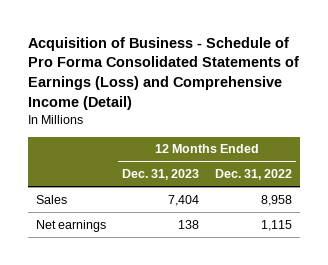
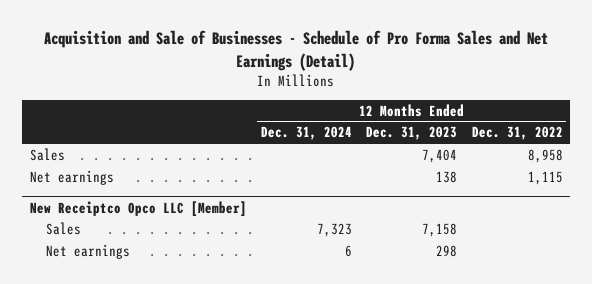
[28,36,300,110] Acquisition of Business - Schedule of Pro Forma Consolidated Statements of Earnings (Loss) and Comprehensive Income (Detail) -> [44,30,549,71] Acquisition and Sale of Businesses - Schedule of Pro Forma Sales and Net Earnings (Detail)
none -> [260,126,352,141] Dec. 31, 2024
none -> [29,200,247,217] New Receiptco Opco LLC [Member]
none -> [45,221,81,235] Sales
none -> [45,243,130,259] Net earnings

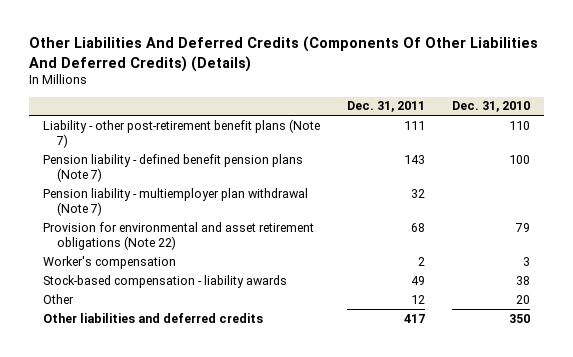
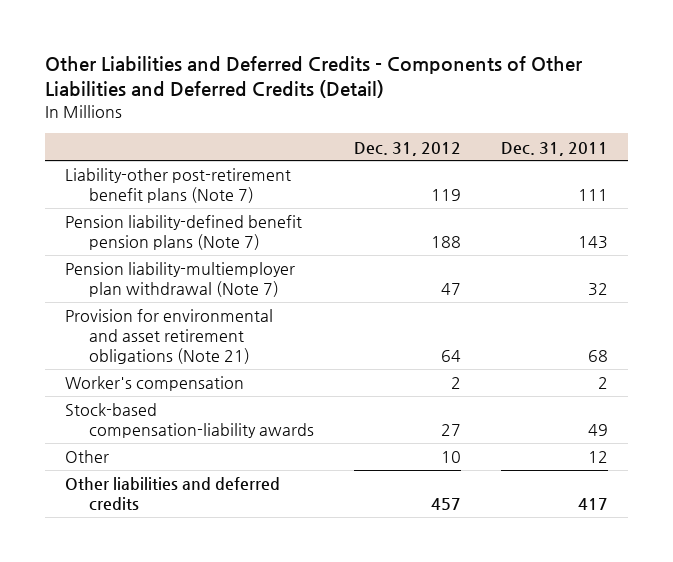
[29,36,539,72] Other Liabilities And Deferred Credits (Components Of Other Liabilities And Deferred Credits) (Details) -> [45,56,583,99] Other Liabilities and Deferred Credits - Components of Other Liabilities and Deferred Credits (Detail)
[452,101,531,113] Dec. 31, 2010 -> none
none -> [354,141,462,156] Dec. 31, 2012
[42,118,320,149] Liability - other post-retirement benefit plans (Note 7) -> [65,168,292,204] Liability-other post-retirement benefit plans (Note 7)
[42,153,303,183] Pension liability - defined benefit pension plans (Note 7) -> [65,215,303,251] Pension liability-defined benefit pension plans (Note 7)
[42,187,308,217] Pension liability - multiemployer plan withdrawal (Note 7) -> [65,262,296,298] Pension liability-multiemployer plan withdrawal (Note 7)
[42,221,314,251] Provision for environmental and asset retirement obligations (Note 22) -> [65,309,274,365] Provision for environmental and asset retirement obligations (Note 21)
[42,274,287,288] Stock-based compensation - liability awards -> [65,403,315,439] Stock-based compensation-liability awards

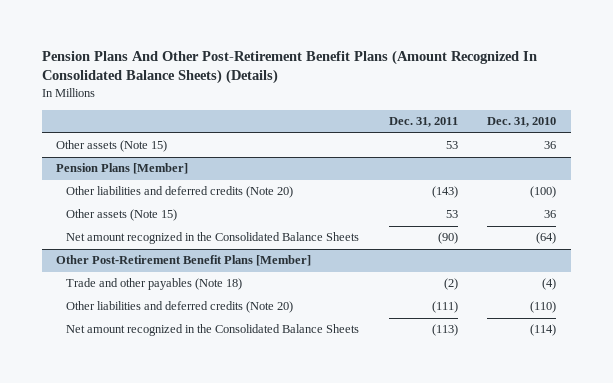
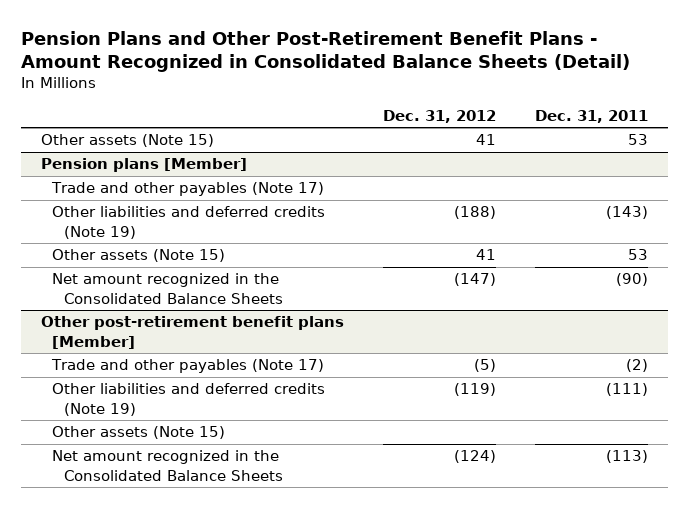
[41,50,537,85] Pension Plans And Other Post-Retirement Benefit Plans (Amount Recognized In Consolidated Balance Sheets) (Details) -> [21,30,631,73] Pension Plans and Other Post-Retirement Benefit Plans - Amount Recognized in Consolidated Balance Sheets (Detail)
[487,117,557,128] Dec. 31, 2010 -> none
none -> [383,109,497,123] Dec. 31, 2012
[56,163,189,175] Pension Plans [Member] -> [40,158,247,173] Pension plans [Member]
none -> [51,182,325,197] Trade and other payables (Note 17)
[66,186,294,199] Other liabilities and deferred credits (Note 20) -> [52,206,326,239] Other liabilities and deferred credits (Note 19)
[56,255,312,267] Other Post-Retirement Benefit Plans [Member] -> [40,316,344,349] Other post-retirement benefit plans [Member]
[66,278,243,291] Trade and other payables (Note 18) -> [51,359,325,374] Trade and other payables (Note 17)
[66,301,294,314] Other liabilities and deferred credits (Note 20) -> [52,383,326,416] Other liabilities and deferred credits (Note 19)
none -> [52,426,226,440] Other assets (Note 15)

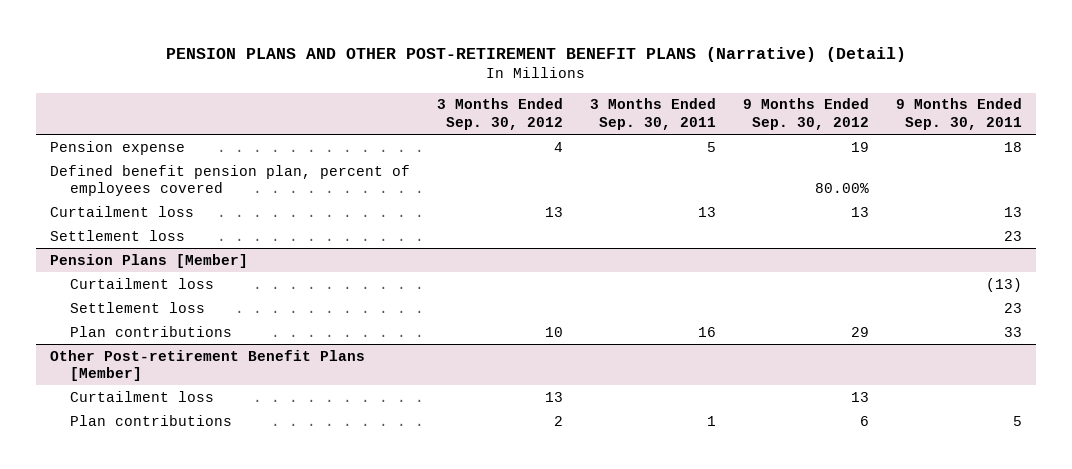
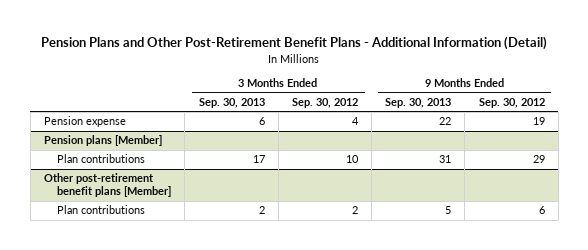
[166,46,907,62] PENSION PLANS AND OTHER POST-RETIREMENT BENEFIT PLANS (Narrative) (Detail) -> [41,36,548,51] Pension Plans and Other Post-Retirement Benefit Plans - Additional Information (Detail)
[590,98,717,131] 3 Months Ended Sep. 30, 2011 -> none
[896,98,1023,131] 9 Months Ended Sep. 30, 2011 -> none
none -> [198,97,265,108] Sep. 30, 2013
none -> [385,97,452,108] Sep. 30, 2013
[49,164,410,197] Defined benefit pension plan, percent of employees covered -> none
[49,205,194,217] Curtailment loss -> none
[49,229,185,241] Settlement loss -> none
[70,277,215,289] Curtailment loss -> none
[70,301,206,313] Settlement loss -> none
[49,253,248,268] Pension Plans [Member] -> [43,135,162,147] Pension plans [Member]
[70,390,215,402] Curtailment loss -> none
[49,349,365,382] Other Post-retirement Benefit Plans [Member] -> [43,173,172,198] Other post-retirement benefit plans [Member]

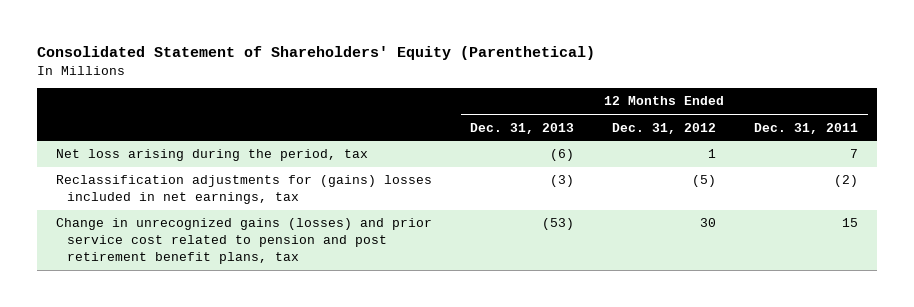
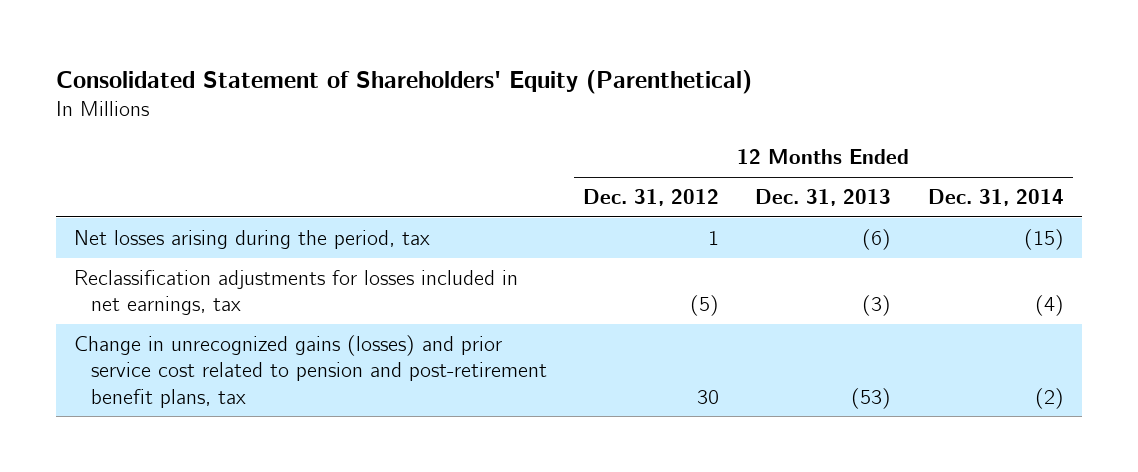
[754,122,859,134] Dec. 31, 2011 -> none
none -> [927,189,1064,207] Dec. 31, 2014
[56,149,369,162] Net loss arising during the period, tax -> [74,230,431,250] Net losses arising during the period, tax
[56,175,433,205] Reclassification adjustments for (gains) losses included in net earnings, tax -> [74,270,519,316] Reclassification adjustments for losses included in net earnings, tax
[56,218,433,265] Change in unrecognized gains (losses) and prior service cost related to pension and post retirement benefit plans, tax -> [74,335,547,408] Change in unrecognized gains (losses) and prior service cost related to pension and post-retirement benefit plans, tax

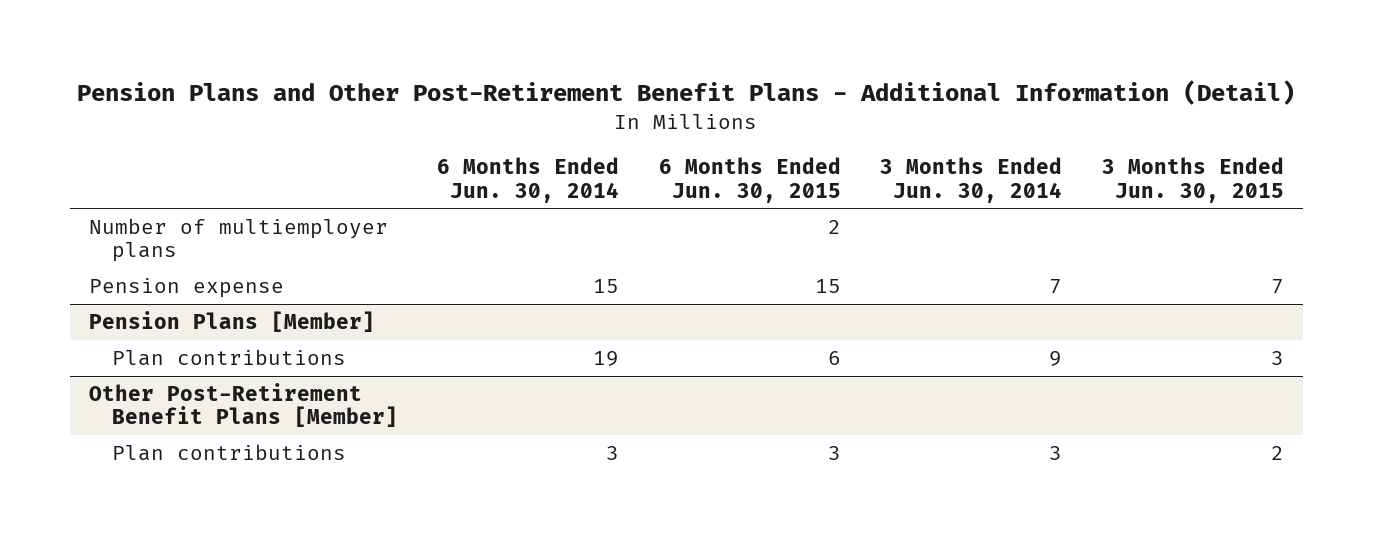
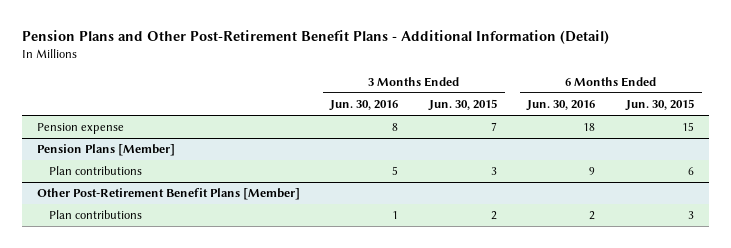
[437,156,620,203] 6 Months Ended Jun. 30, 2014 -> none
[880,156,1063,203] 3 Months Ended Jun. 30, 2014 -> none
none -> [329,100,399,112] Jun. 30, 2016
none -> [526,100,596,112] Jun. 30, 2016
[89,217,389,263] Number of multiemployer plans -> none

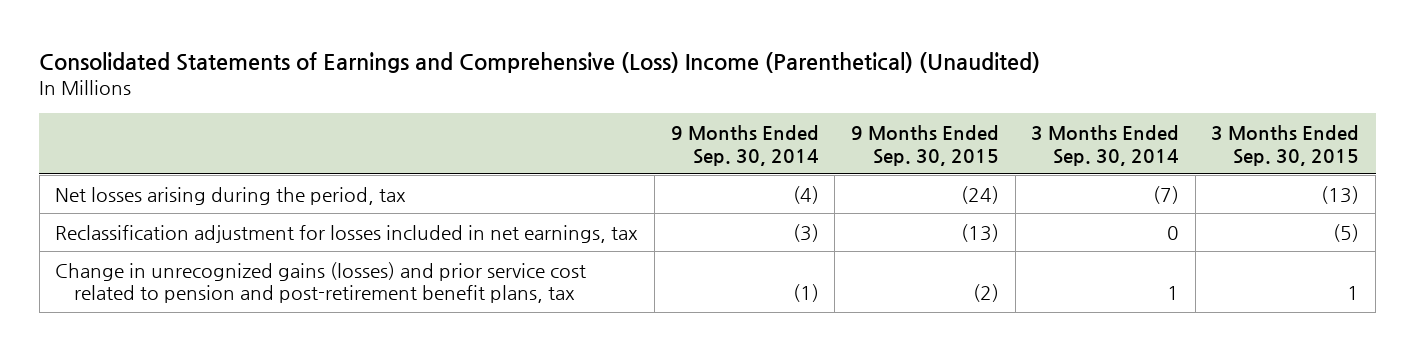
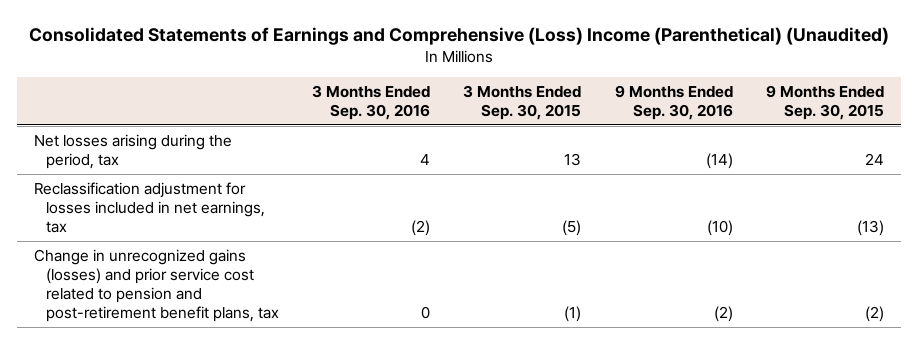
[670,124,819,166] 9 Months Ended Sep. 30, 2014 -> none
[1031,124,1180,166] 3 Months Ended Sep. 30, 2014 -> none
none -> [311,85,430,121] 3 Months Ended Sep. 30, 2016
none -> [614,85,733,121] 9 Months Ended Sep. 30, 2016
[960,185,999,204] (24) -> [864,152,884,165] 24
[1321,185,1360,204] (13) -> [564,152,582,166] 13
[1347,286,1360,301] 1 -> [564,306,582,323] (1)

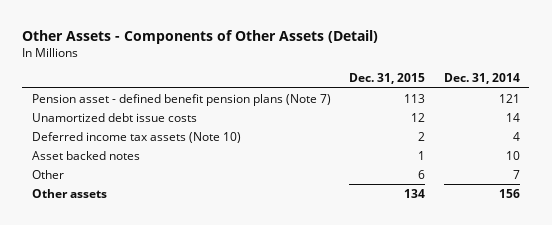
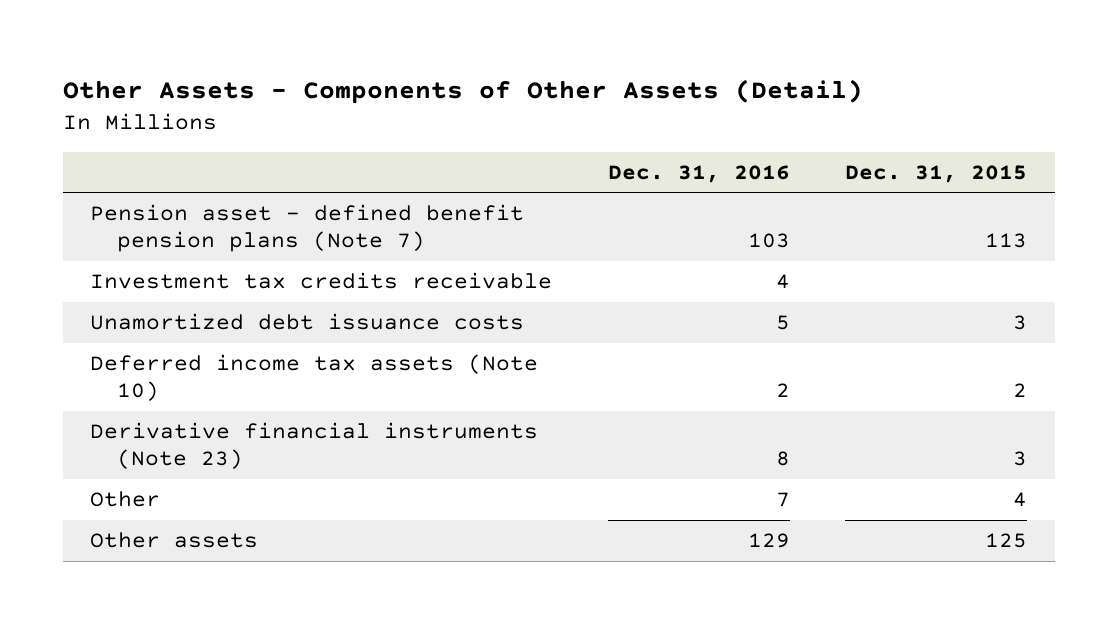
[443,73,520,85] Dec. 31, 2014 -> none
none -> [607,164,790,183] Dec. 31, 2016
none -> [90,272,553,290] Investment tax credits receivable
[31,112,197,122] Unamortized debt issue costs -> [90,313,525,331] Unamortized debt issuance costs
[411,112,426,122] 12 -> [1013,315,1028,331] 3
[31,150,140,160] Asset backed notes -> none
none -> [90,422,539,470] Derivative financial instruments (Note 23)
[418,169,426,179] 6 -> [1013,492,1028,508] 4
[404,188,426,198] 134 -> [985,533,1028,549] 125

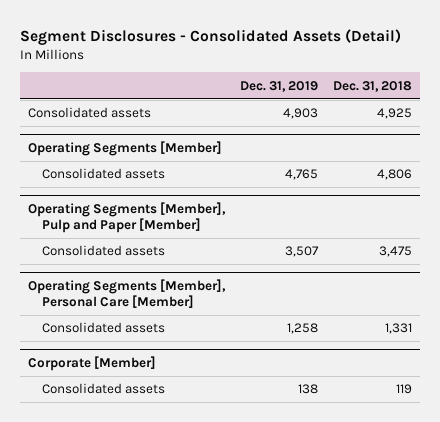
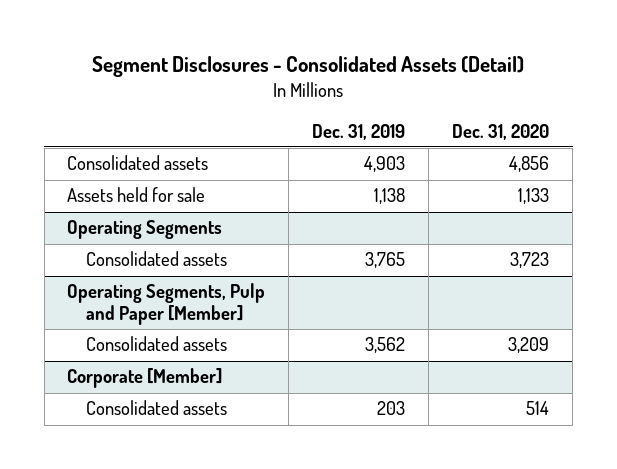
[333,80,413,92] Dec. 31, 2018 -> none
none -> [452,123,550,140] Dec. 31, 2020
[27,278,226,309] Operating Segments [Member], Personal Care [Member] -> none
[41,322,165,334] Consolidated assets -> none
none -> [67,187,206,203] Assets held for sale
[27,140,222,156] Operating Segments [Member] -> [67,220,223,240] Operating Segments
[285,169,319,181] 4,765 -> [365,252,406,269] 3,765
[27,201,226,234] Operating Segments [Member], Pulp and Paper [Member] -> [67,283,266,326] Operating Segments, Pulp and Paper [Member]
[285,246,320,258] 3,507 -> [365,337,406,354] 3,562
[298,384,319,395] 138 -> [377,401,406,416] 203

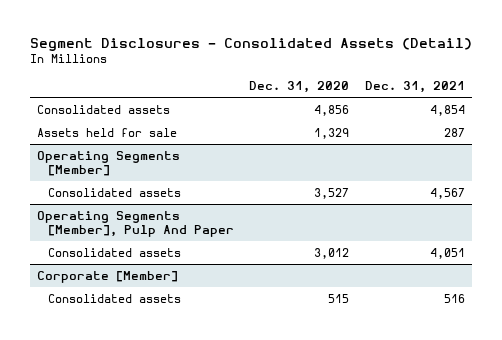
[312,123,406,140] Dec. 31, 2019 -> none
none -> [364,81,465,94] Dec. 31, 2021
[518,188,550,205] 1,133 -> [314,127,350,139] 1,329
[67,220,223,240] Operating Segments -> [37,150,181,177] Operating Segments [Member]
[510,252,550,269] 3,723 -> [314,187,350,199] 3,527
[67,283,266,326] Operating Segments, Pulp and Paper [Member] -> [37,210,235,238] Operating Segments [Member], Pulp And Paper
[508,337,550,354] 3,209 -> [314,247,350,259] 3,012
[526,401,550,416] 514 -> [328,293,350,303] 515

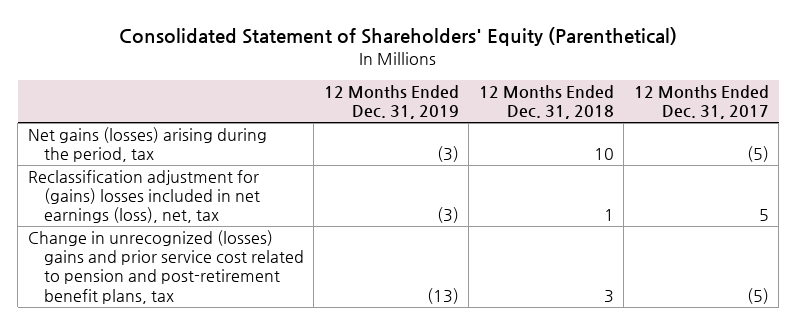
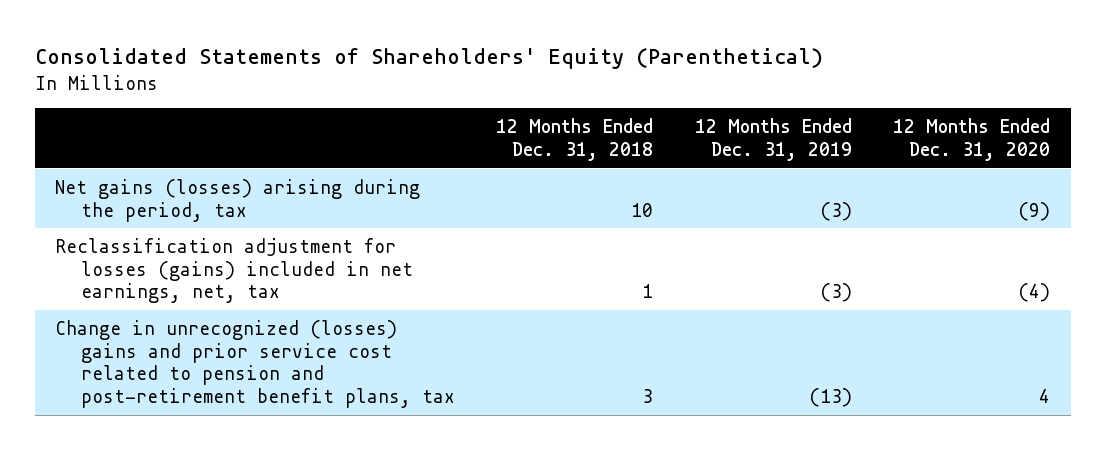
[119,27,678,47] Consolidated Statement of Shareholders' Equity (Parenthetical) -> [34,48,823,70] Consolidated Statements of Shareholders' Equity (Parenthetical)
[633,85,769,120] 12 Months Ended Dec. 31, 2017 -> none
none -> [892,118,1050,161] 12 Months Ended Dec. 31, 2020
[27,170,260,224] Reclassification adjustment for (gains) losses included in net earnings (loss), net, tax -> [55,237,414,304] Reclassification adjustment for losses (gains) included in net earnings, net, tax

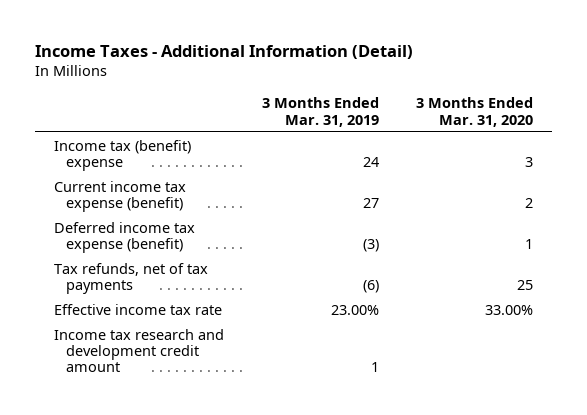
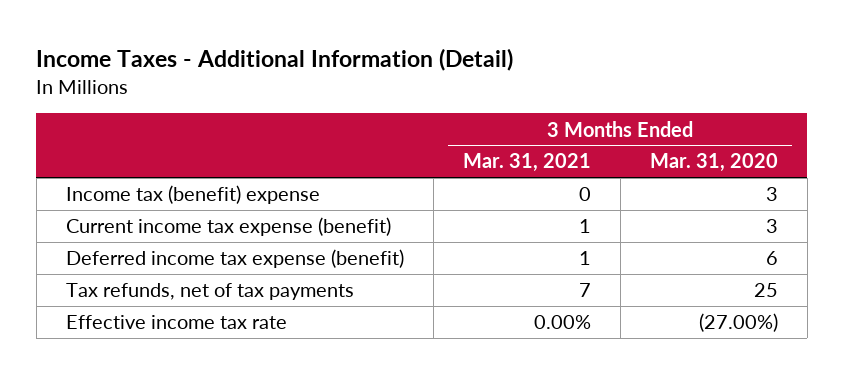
[261,97,379,127] 3 Months Ended Mar. 31, 2019 -> none
none -> [462,153,591,173] Mar. 31, 2021
[525,197,534,208] 2 -> [765,219,778,234] 3
[525,238,534,249] 1 -> [765,251,778,266] 6
[53,328,224,373] Income tax research and development credit amount -> none
[485,304,534,315] 33.00% -> [698,313,778,333] (27.00%)

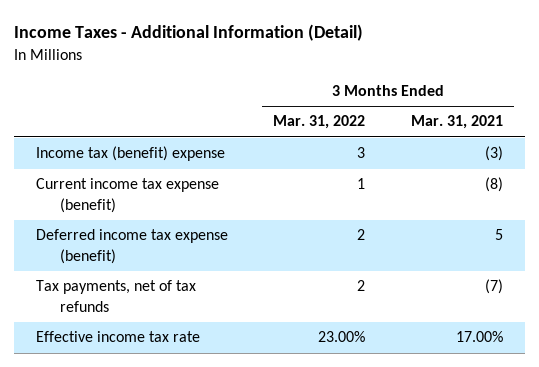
[649,153,778,173] Mar. 31, 2020 -> none
none -> [273,115,366,130] Mar. 31, 2022
[578,187,591,202] 0 -> [484,146,503,162] (3)
[578,219,591,234] 1 -> [484,177,503,193] (8)
[578,251,591,266] 1 -> [494,229,503,241] 5
[65,283,354,301] Tax refunds, net of tax payments -> [36,280,197,312] Tax payments, net of tax refunds
[578,283,591,298] 7 -> [484,279,503,295] (7)
[533,315,591,330] 0.00% -> [455,331,503,343] 17.00%

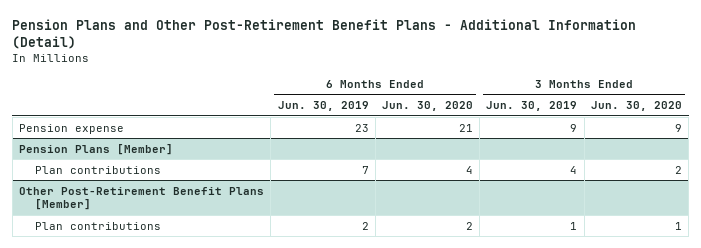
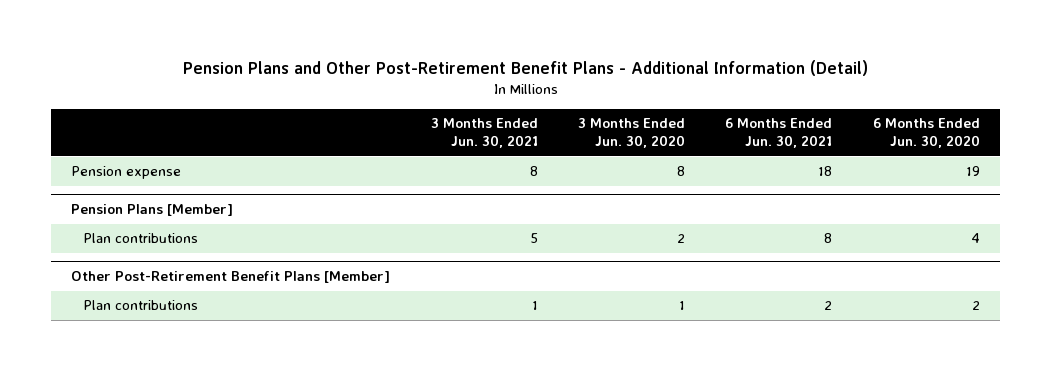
[277,101,369,112] Jun. 30, 2019 -> none
[486,101,578,112] Jun. 30, 2019 -> none
none -> [430,118,538,149] 3 Months Ended Jun. 30, 2021
none -> [725,118,833,149] 6 Months Ended Jun. 30, 2021
[458,123,473,132] 21 -> [965,166,980,177] 19
[674,123,682,132] 9 -> [677,166,686,177] 8

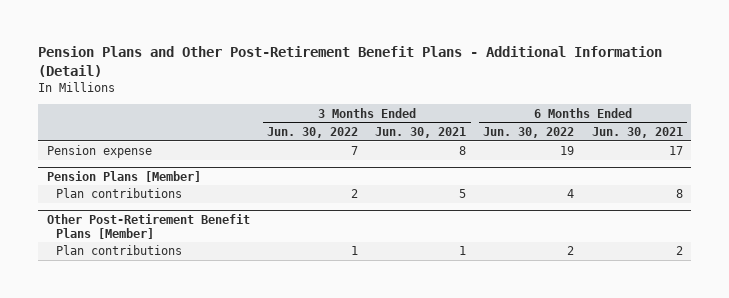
[578,118,686,149] 3 Months Ended Jun. 30, 2020 -> none
[872,118,980,149] 6 Months Ended Jun. 30, 2020 -> none
none -> [267,126,359,138] Jun. 30, 2022
none -> [483,126,575,138] Jun. 30, 2022
[818,166,833,177] 18 -> [668,146,683,156] 17

